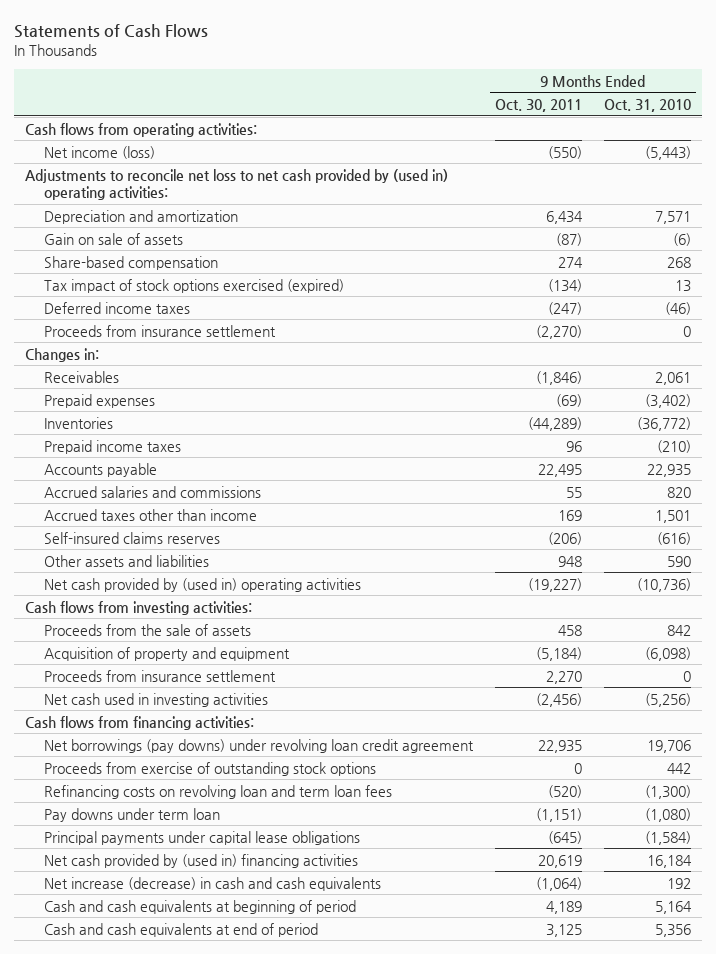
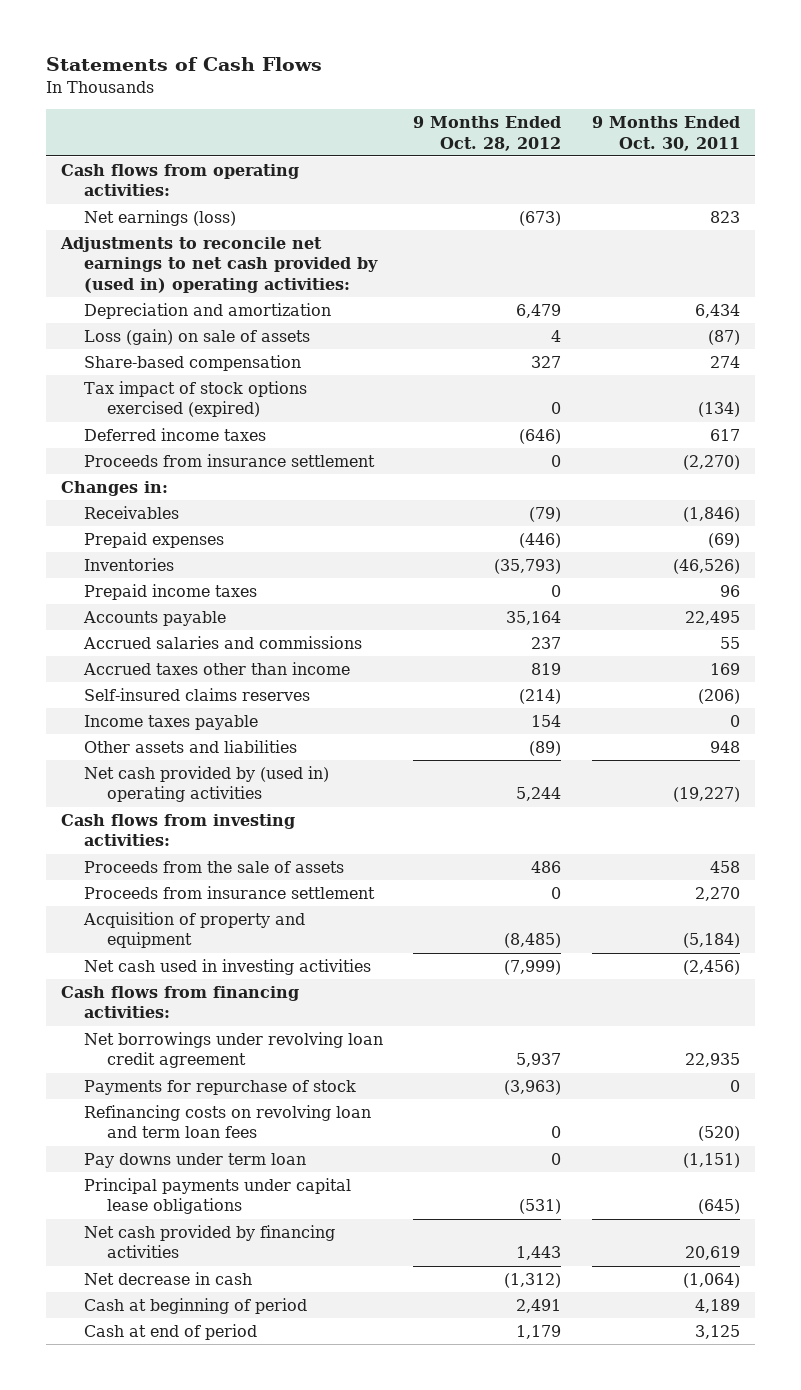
[603,99,691,113] Oct. 31, 2010 -> none
none -> [413,116,562,151] 9 Months Ended Oct. 28, 2012
[44,145,156,159] Net income (loss) -> [83,210,236,227] Net earnings (loss)
[548,145,583,159] (550) -> [709,211,740,224] 823
[25,168,449,201] Adjustments to reconcile net loss to net cash provided by (used in) operating activities: -> [60,237,378,293] Adjustments to reconcile net earnings to net cash provided by (used in) operating activities:
[44,232,184,245] Gain on sale of assets -> [83,329,310,346] Loss (gain) on sale of assets
[548,301,583,315] (247) -> [709,429,740,442] 617
[528,416,583,431] (44,289) -> [672,559,740,575] (46,526)
none -> [83,715,258,731] Income taxes payable
[44,646,291,661] Acquisition of property and equipment -> [82,912,305,949] Acquisition of property and equipment
[44,761,377,776] Proceeds from exercise of outstanding stock options -> none
[44,738,475,753] Net borrowings (pay downs) under revolving loan credit agreement -> [83,1032,383,1069] Net borrowings under revolving loan credit agreement
none -> [83,1080,356,1096] Payments for repurchase of stock
[44,853,359,868] Net cash provided by (used in) financing activities -> [83,1225,335,1259] Net cash provided by financing activities
[44,876,382,891] Net increase (decrease) in cash and cash equivalents -> [83,1272,252,1286] Net decrease in cash
[44,899,357,914] Cash and cash equivalents at beginning of period -> [83,1298,307,1315] Cash at beginning of period
[44,922,319,937] Cash and cash equivalents at end of period -> [83,1324,257,1341] Cash at end of period

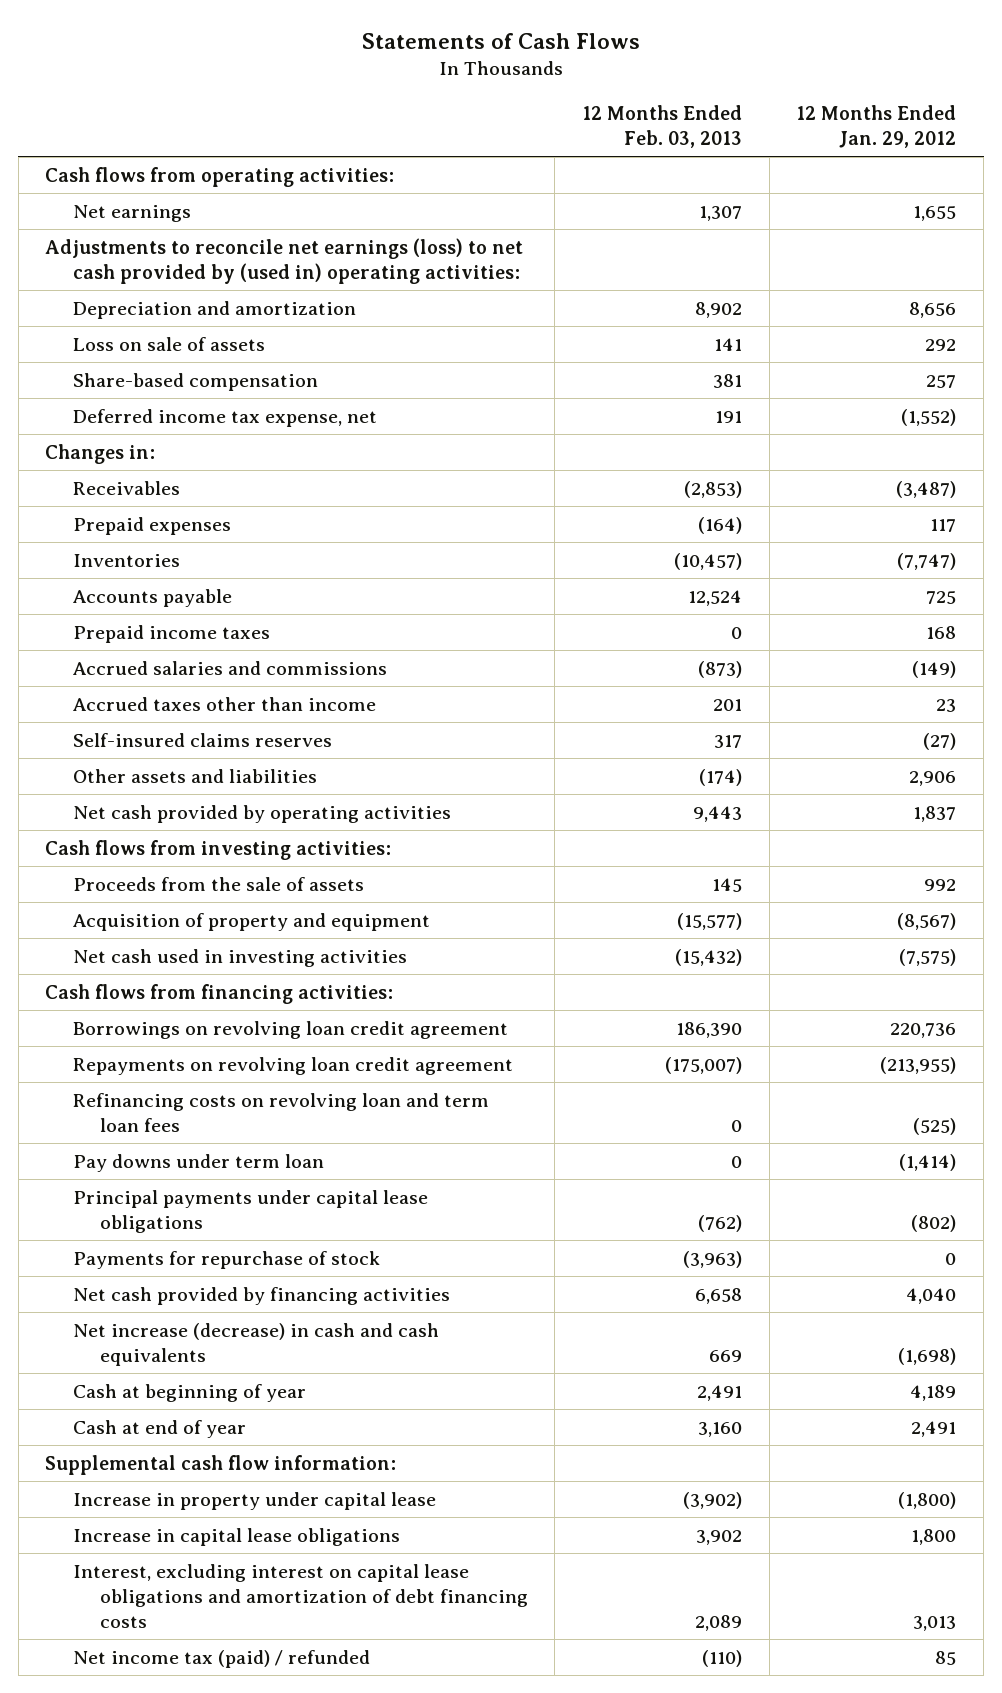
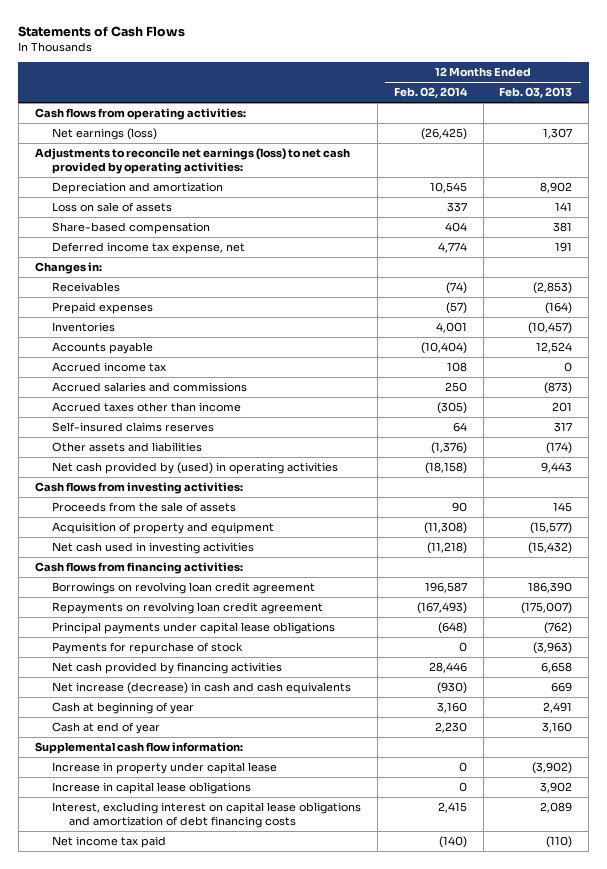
[796,104,957,148] 12 Months Ended Jan. 29, 2012 -> none
none -> [393,87,468,99] Feb. 02, 2014
[72,204,191,222] Net earnings -> [51,128,157,141] Net earnings (loss)
[45,237,524,284] Adjustments to reconcile net earnings (loss) to net cash provided by (used in) operating activities: -> [34,148,350,174] Adjustments to reconcile net earnings (loss) to net cash provided by operating activities:
[72,624,270,643] Prepaid income taxes -> [51,362,166,373] Accrued income tax
[72,804,451,823] Net cash provided by operating activities -> [51,462,338,475] Net cash provided by (used) in operating activities
[72,1092,489,1132] Refinancing costs on revolving loan and term loan fees -> none
[72,1153,324,1172] Pay downs under term loan -> none
[72,1649,370,1668] Net income tax (paid) / refunded -> [51,836,166,849] Net income tax paid

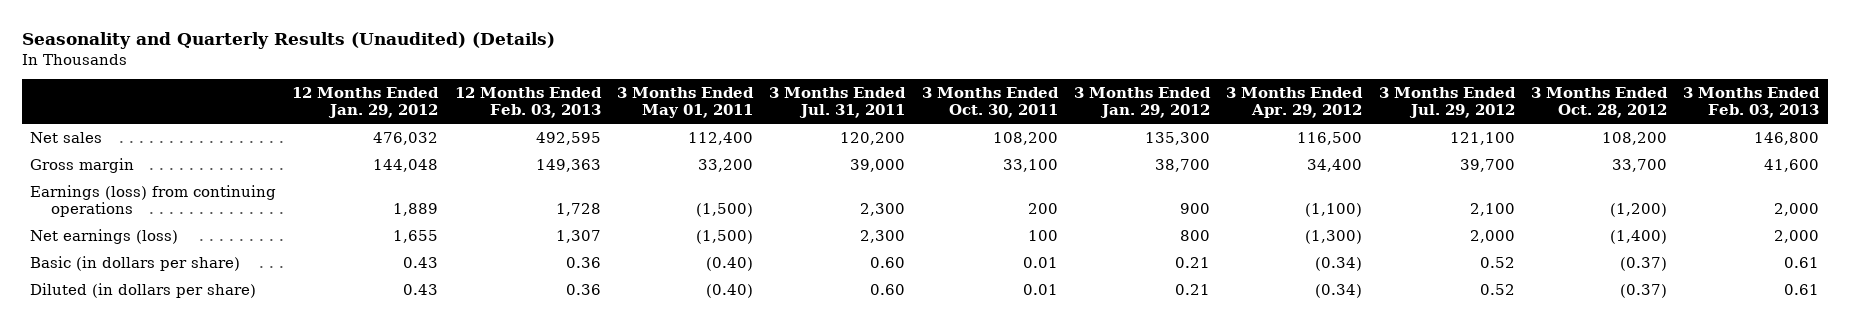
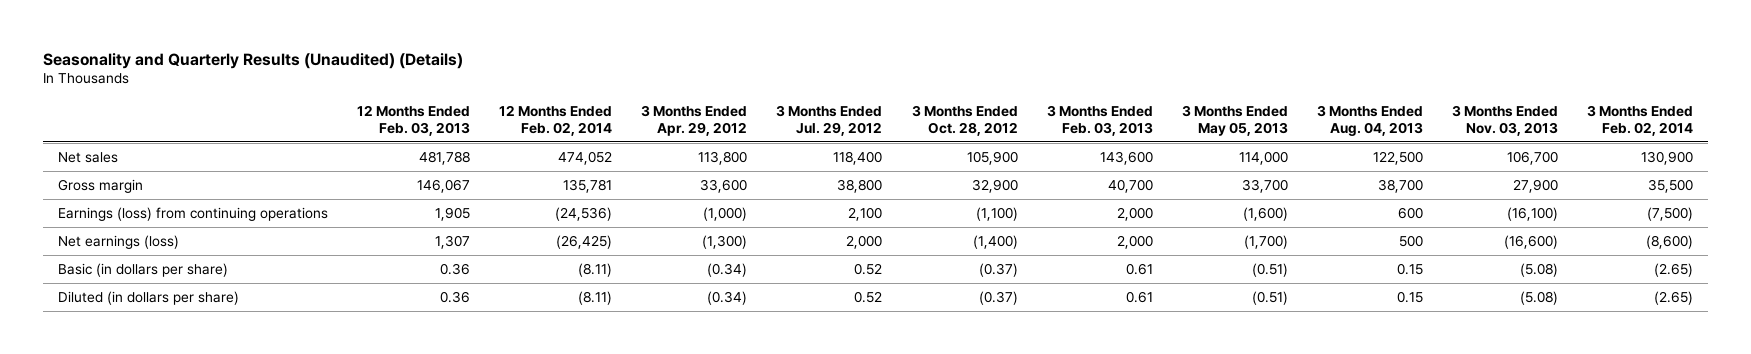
[292,87,440,119] 12 Months Ended Jan. 29, 2012 -> none
[617,87,755,119] 3 Months Ended May 01, 2011 -> none
[769,87,907,119] 3 Months Ended Jul. 31, 2011 -> none
[921,87,1059,119] 3 Months Ended Oct. 30, 2011 -> none
[1074,87,1212,119] 3 Months Ended Jan. 29, 2012 -> none
none -> [499,105,613,136] 12 Months Ended Feb. 02, 2014
none -> [1181,105,1288,136] 3 Months Ended May 05, 2013
none -> [1317,105,1424,136] 3 Months Ended Aug. 04, 2013
none -> [1452,105,1559,136] 3 Months Ended Nov. 03, 2013
none -> [1587,105,1694,136] 3 Months Ended Feb. 02, 2014
[535,131,601,145] 492,595 -> [418,150,470,165] 481,788
[1297,131,1363,145] 116,500 -> [698,150,748,165] 113,800
[1449,131,1515,145] 121,100 -> [833,150,883,165] 118,400
[1602,131,1668,145] 108,200 -> [966,150,1018,165] 105,900
[1754,131,1820,145] 146,800 -> [1099,150,1153,165] 143,600
[535,158,601,172] 149,363 -> [416,178,470,193] 146,067
[1307,158,1363,172] 34,400 -> [700,178,748,193] 33,600
[1459,158,1515,172] 39,700 -> [837,178,883,193] 38,800
[1612,158,1668,172] 33,700 -> [971,178,1018,193] 32,900
[1764,158,1820,172] 41,600 -> [1107,178,1153,193] 40,700
[555,202,601,216] 1,728 -> [434,206,470,221] 1,905
[1305,202,1363,217] (1,100) -> [703,206,748,221] (1,000)
[1610,202,1668,217] (1,200) -> [975,206,1018,221] (1,100)

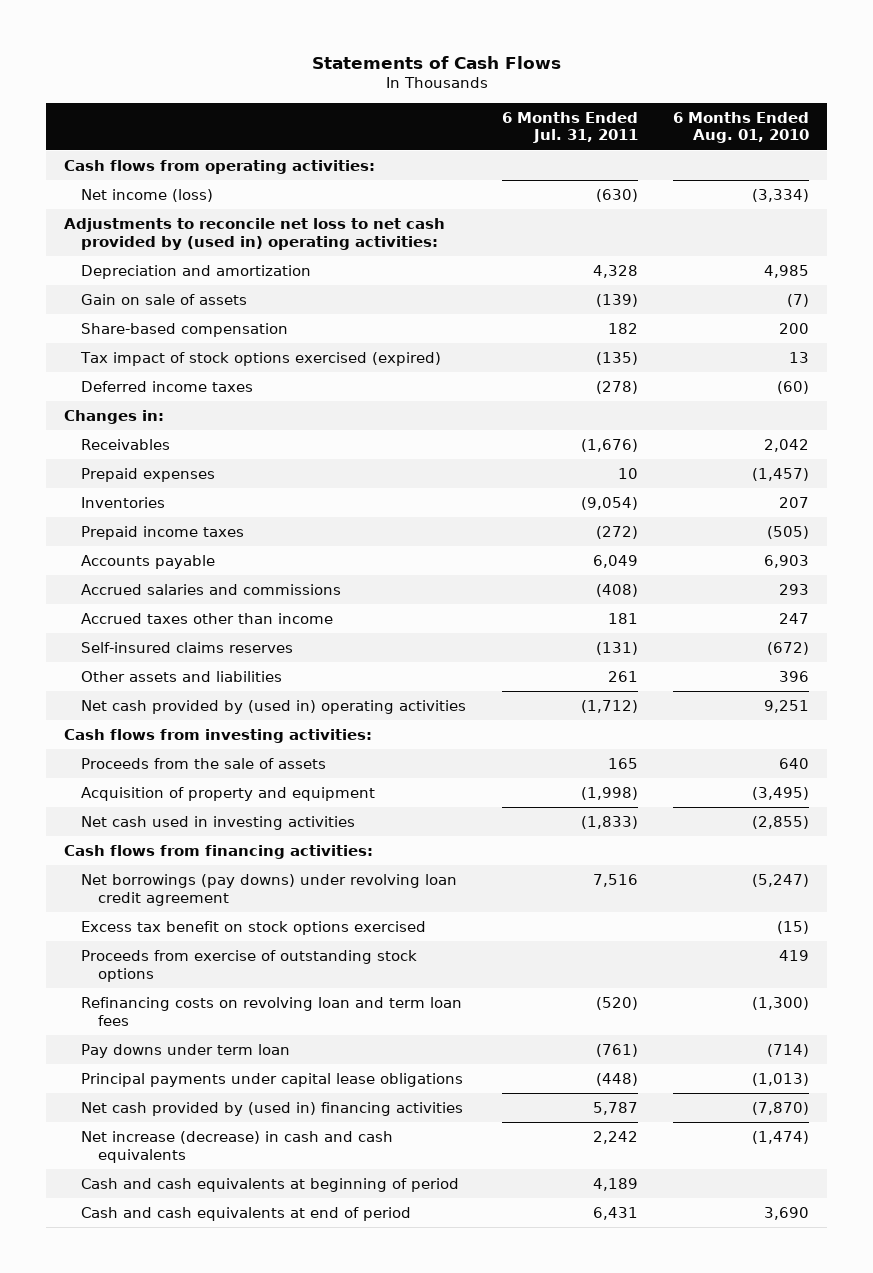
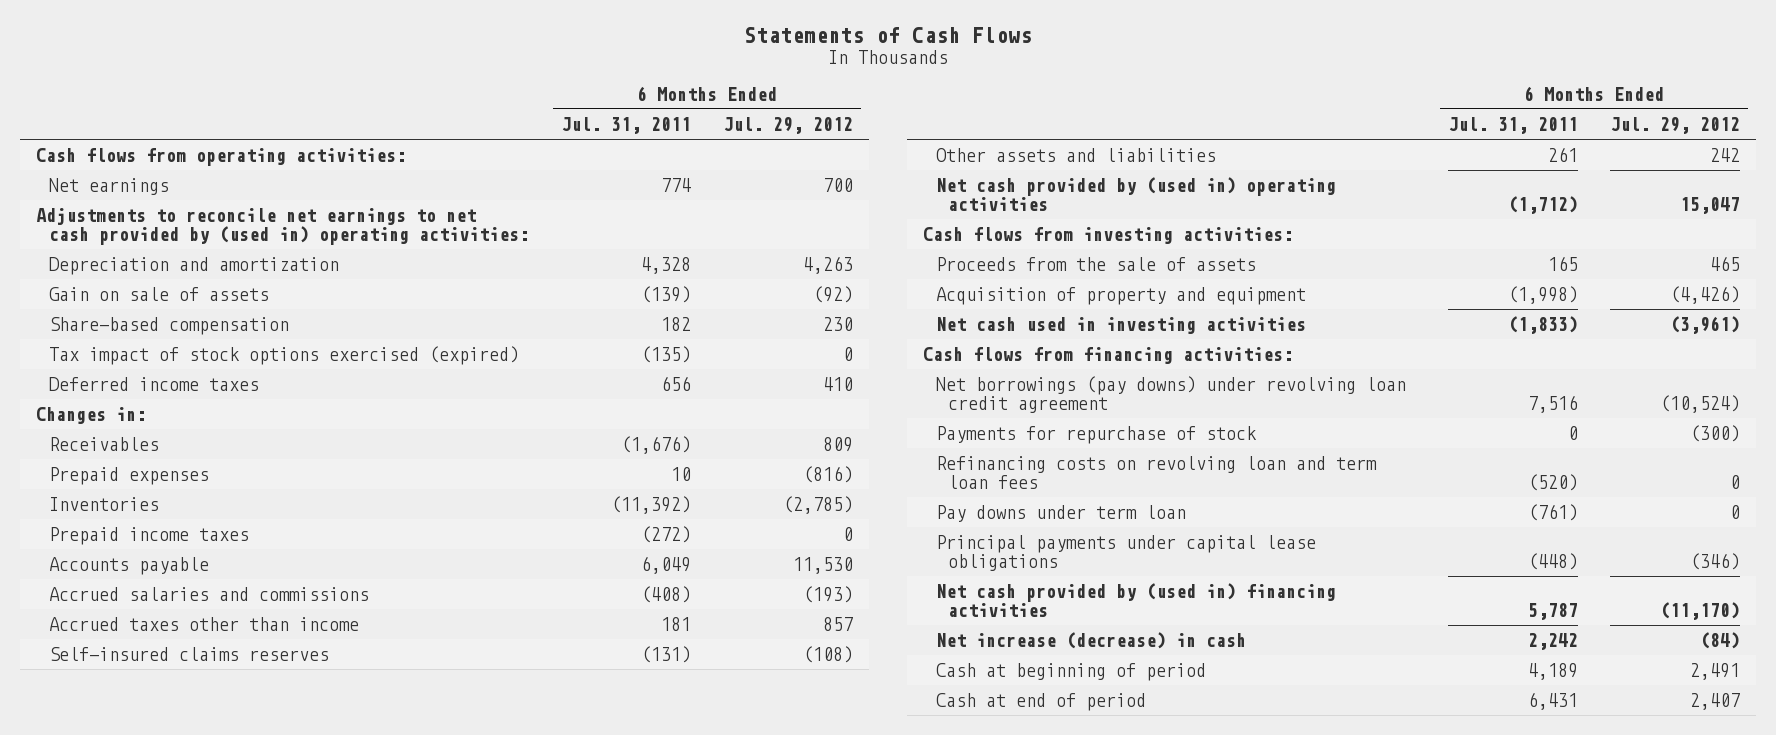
[673,111,810,144] 6 Months Ended Aug. 01, 2010 -> none
none -> [723,116,854,134] Jul. 29, 2012
[81,188,214,202] Net income (loss) -> [48,177,169,195] Net earnings
[595,188,638,202] (630) -> [661,177,692,192] 774
[64,217,446,250] Adjustments to reconcile net loss to net cash provided by (used in) operating activities: -> [36,207,529,246] Adjustments to reconcile net earnings to net cash provided by (used in) operating activities:
[595,380,638,394] (278) -> [661,375,692,391] 656
[580,496,638,510] (9,054) -> [611,495,692,514] (11,392)
[81,920,427,935] Excess tax benefit on stock options exercised -> none
[81,949,418,982] Proceeds from exercise of outstanding stock options -> none
none -> [935,425,1257,444] Payments for repurchase of stock
[81,1130,394,1163] Net increase (decrease) in cash and cash equivalents -> [935,631,1246,649] Net increase (decrease) in cash
[81,1177,460,1192] Cash and cash equivalents at beginning of period -> [935,662,1206,681] Cash at beginning of period
[81,1206,412,1221] Cash and cash equivalents at end of period -> [935,692,1146,711] Cash at end of period

